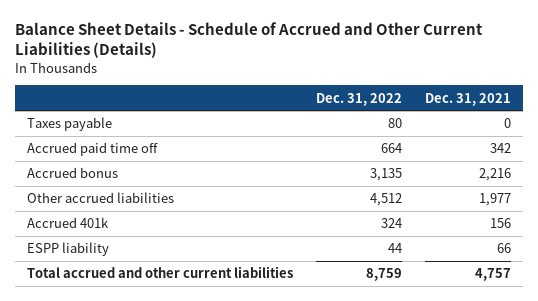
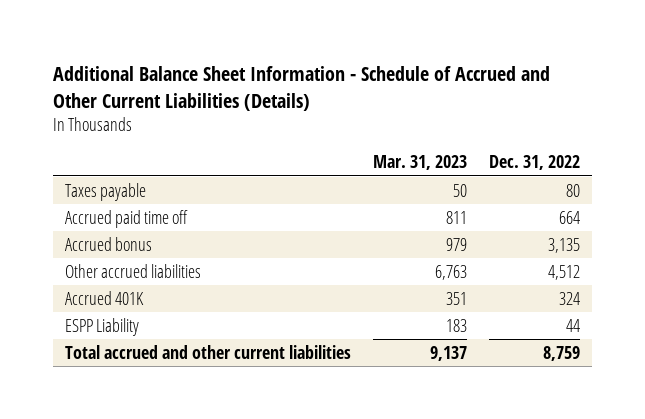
[14,21,483,59] Balance Sheet Details - Schedule of Accrued and Other Current Liabilities (Details) -> [53,65,551,111] Additional Balance Sheet Information - Schedule of Accrued and Other Current Liabilities (Details)
[425,92,512,106] Dec. 31, 2021 -> none
none -> [373,155,468,171] Mar. 31, 2023
[26,217,109,229] Accrued 401k -> [64,290,144,305] Accrued 401K
[26,242,109,257] ESPP liability -> [64,317,139,336] ESPP Liability

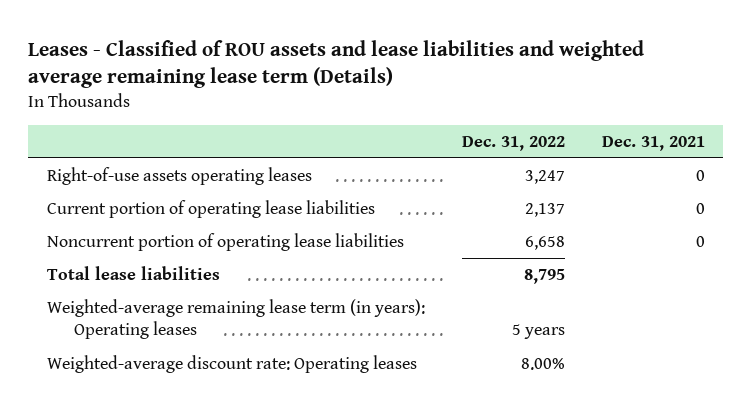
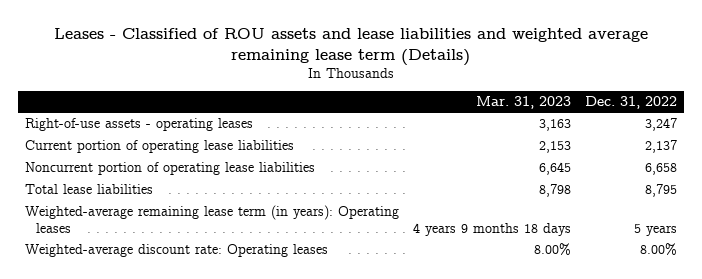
[601,135,705,151] Dec. 31, 2021 -> none
none -> [476,96,572,110] Mar. 31, 2023
[46,167,312,186] Right-of-use assets operating leases -> [25,118,254,132] Right-of-use assets - operating leases

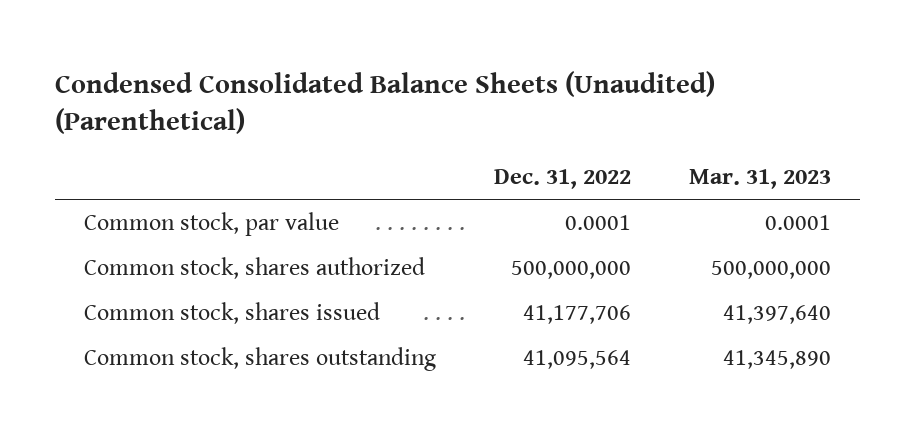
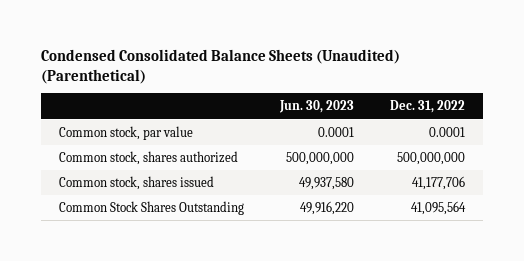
[689,168,832,189] Mar. 31, 2023 -> none
none -> [278,100,354,114] Jun. 30, 2023
[84,347,437,372] Common stock, shares outstanding -> [59,201,245,216] Common Stock Shares Outstanding

